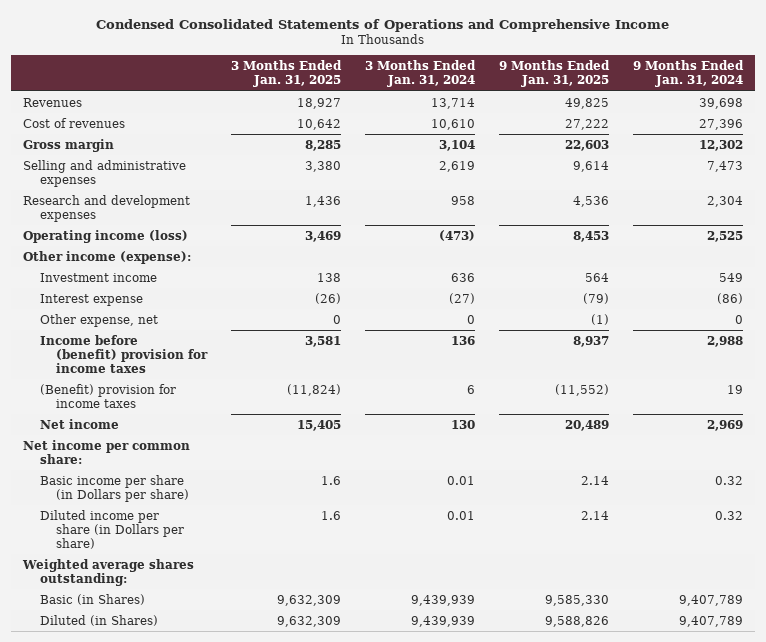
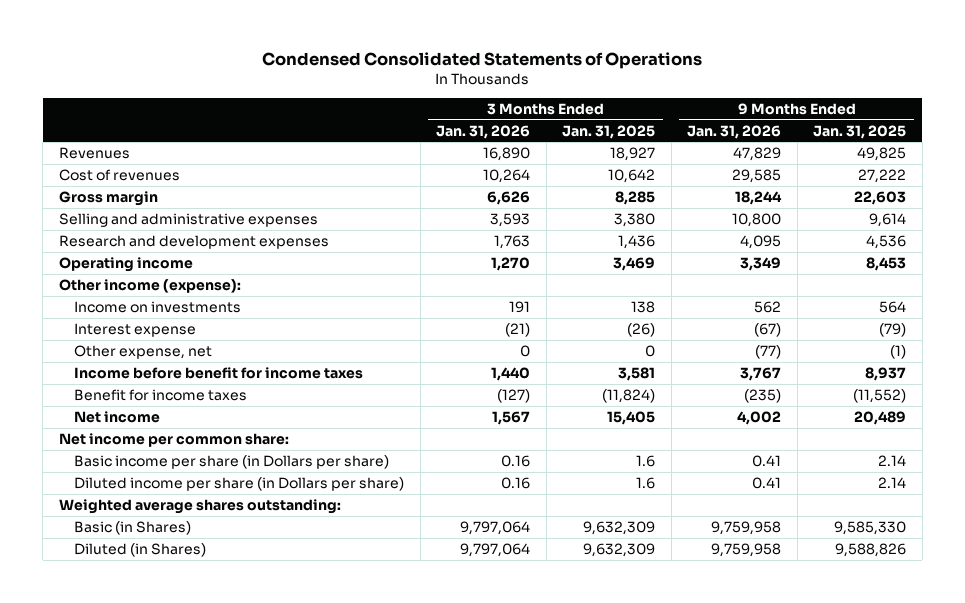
[96,18,670,32] Condensed Consolidated Statements of Operations and Comprehensive Income -> [262,51,703,69] Condensed Consolidated Statements of Operations
[364,60,476,88] 3 Months Ended Jan. 31, 2024 -> none
[632,60,744,88] 9 Months Ended Jan. 31, 2024 -> none
none -> [436,124,531,139] Jan. 31, 2026
none -> [687,124,782,139] Jan. 31, 2026
[23,229,189,243] Operating income (loss) -> [58,257,193,273] Operating income
[39,272,157,282] Investment income -> [74,301,242,314] Income on investments
[39,334,208,373] Income before (benefit) provision for income taxes -> [74,367,364,380] Income before benefit for income taxes
[39,383,176,408] (Benefit) provision for income taxes -> [74,389,248,402] Benefit for income taxes

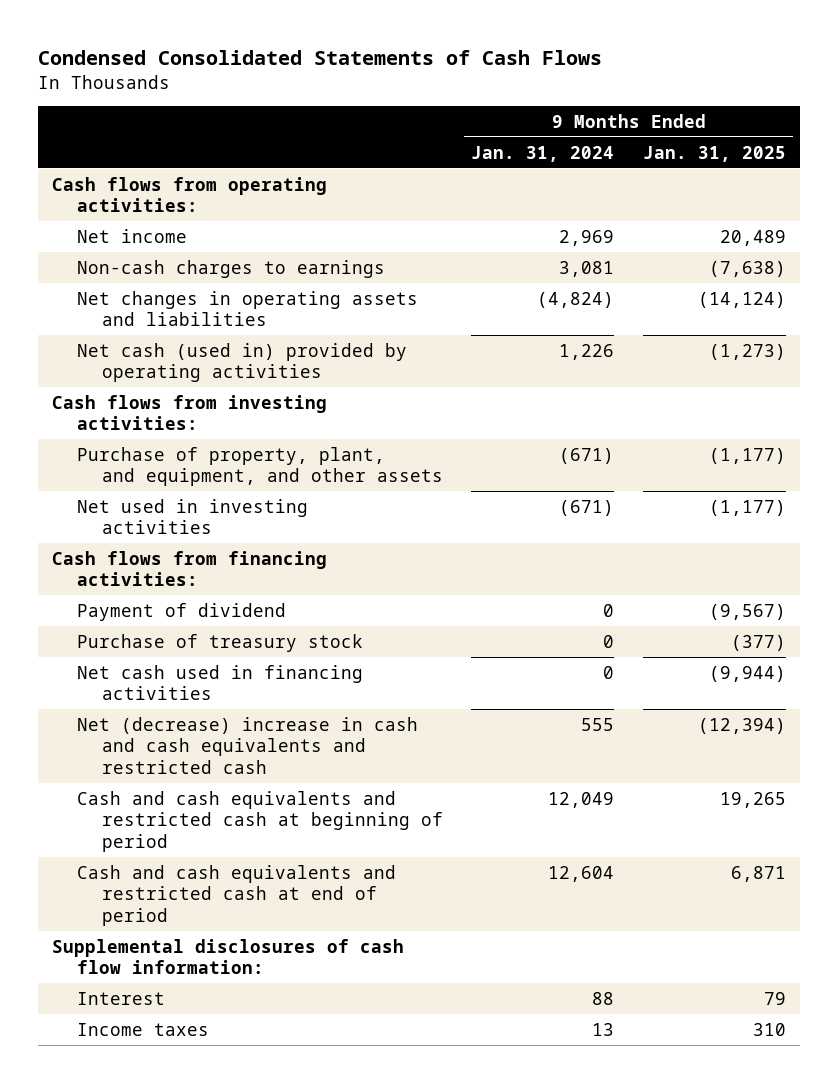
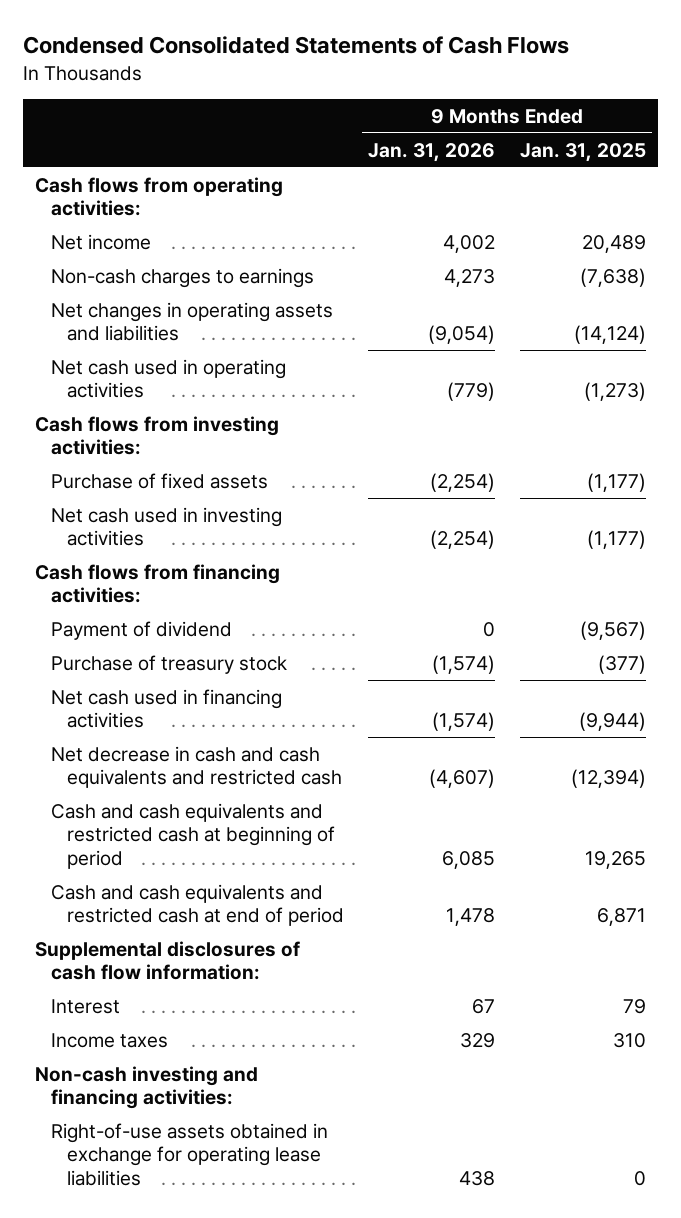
[471,145,615,162] Jan. 31, 2024 -> none
none -> [368,142,496,162] Jan. 31, 2026
[76,342,407,383] Net cash (used in) provided by operating activities -> [50,358,286,399] Net cash used in operating activities
[76,446,443,487] Purchase of property, plant, and equipment, and other assets -> [50,472,268,489] Purchase of fixed assets
[76,498,308,535] Net used in investing activities -> [50,506,282,547] Net cash used in investing activities
[76,716,418,774] Net (decrease) increase in cash and cash equivalents and restricted cash -> [50,745,342,789] Net decrease in cash and cash equivalents and restricted cash
none -> [34,1065,258,1110] Non-cash investing and financing activities:
none -> [50,1122,328,1186] Right-of-use assets obtained in exchange for operating lease liabilities

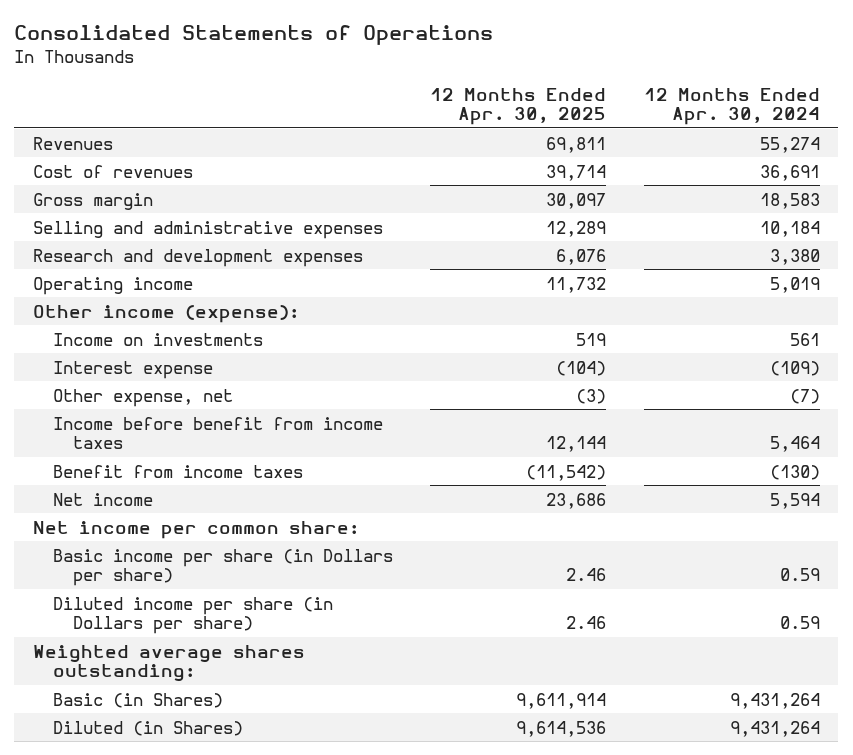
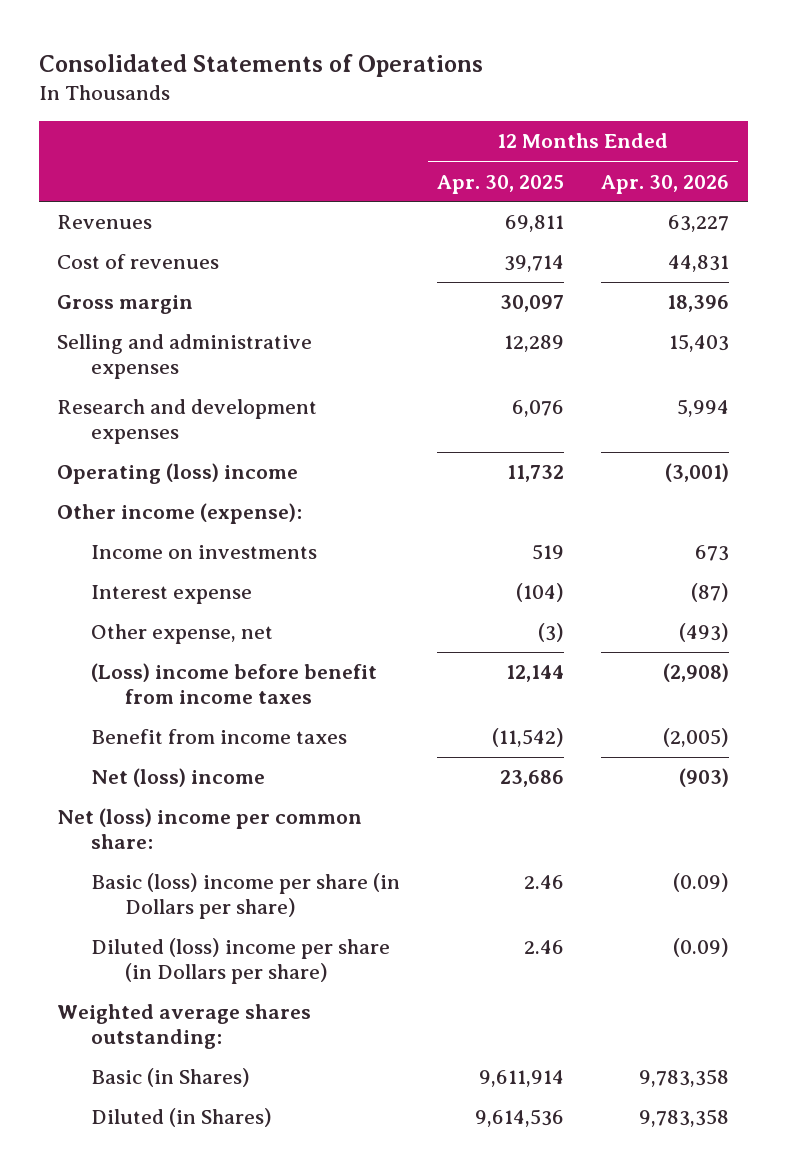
[643,87,820,126] 12 Months Ended Apr. 30, 2024 -> none
none -> [600,174,729,194] Apr. 30, 2026
[32,276,193,295] Operating income -> [57,463,299,485] Operating (loss) income
[53,416,384,450] Income before benefit from income taxes -> [91,663,378,705] (Loss) income before benefit from income taxes
[53,492,154,506] Net income -> [91,768,266,788] Net (loss) income
[32,520,359,539] Net income per common share: -> [57,808,363,850] Net (loss) income per common share:
[53,548,394,587] Basic income per share (in Dollars per share) -> [91,873,401,920] Basic (loss) income per share (in Dollars per share)
[53,596,334,635] Diluted income per share (in Dollars per share) -> [91,938,391,985] Diluted (loss) income per share (in Dollars per share)

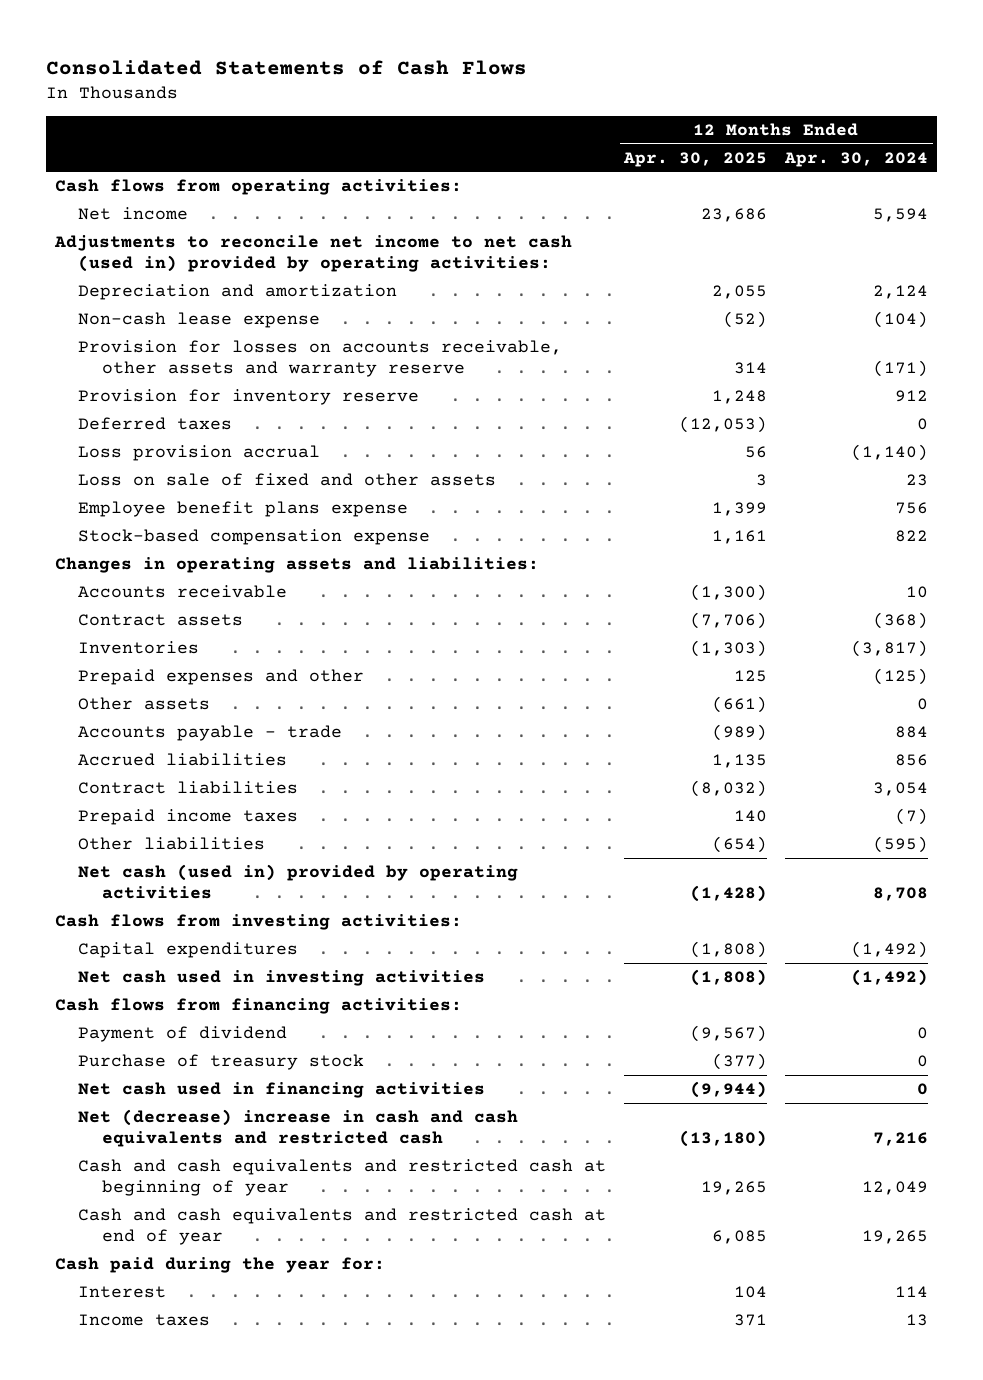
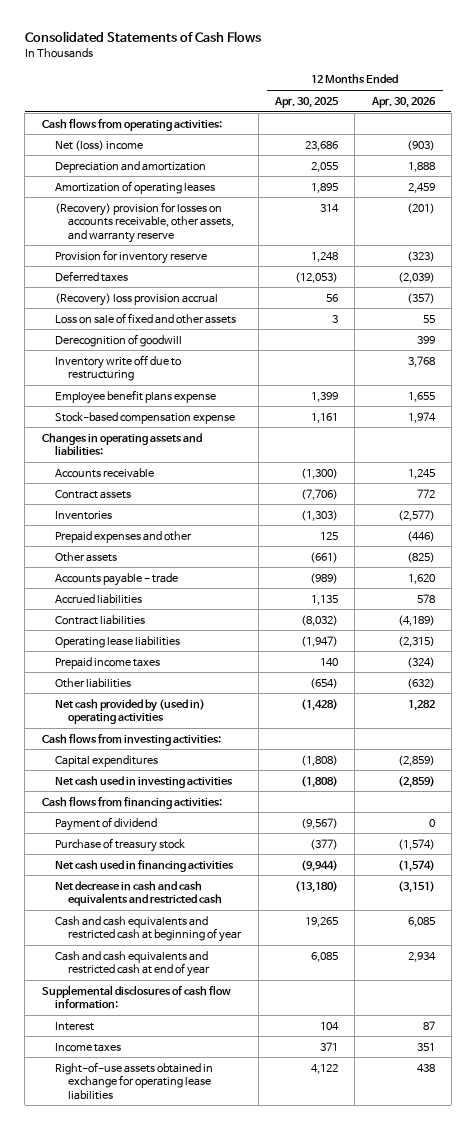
[784,151,929,167] Apr. 30, 2024 -> none
none -> [370,96,436,108] Apr. 30, 2026
[53,235,572,273] Adjustments to reconcile net income to net cash (used in) provided by operating activities: -> none
[78,207,189,221] Net income -> [55,139,144,151] Net (loss) income
[78,312,321,329] Non-cash lease expense -> none
none -> [55,180,216,194] Amortization of operating leases
[78,340,563,378] Provision for losses on accounts receivable, other assets and warranty reserve -> [55,201,235,243] (Recovery) provision for losses on accounts receivable, other assets, and warranty reserve
[78,445,321,462] Loss provision accrual -> [55,292,219,306] (Recovery) loss provision accrual
none -> [55,333,183,347] Derecognition of goodwill
none -> [55,354,182,382] Inventory write off due to restructuring
none -> [55,635,181,648] Operating lease liabilities
[78,864,519,900] Net cash (used in) provided by operating activities -> [55,698,206,725] Net cash provided by (used in) operating activities
[78,1109,519,1148] Net (decrease) increase in cash and cash equivalents and restricted cash -> [55,880,223,907] Net decrease in cash and cash equivalents and restricted cash
[54,1257,385,1274] Cash paid during the year for: -> none
none -> [41,984,231,1010] Supplemental disclosures of cash flow information:
none -> [55,1061,214,1100] Right-of-use assets obtained in exchange for operating lease liabilities

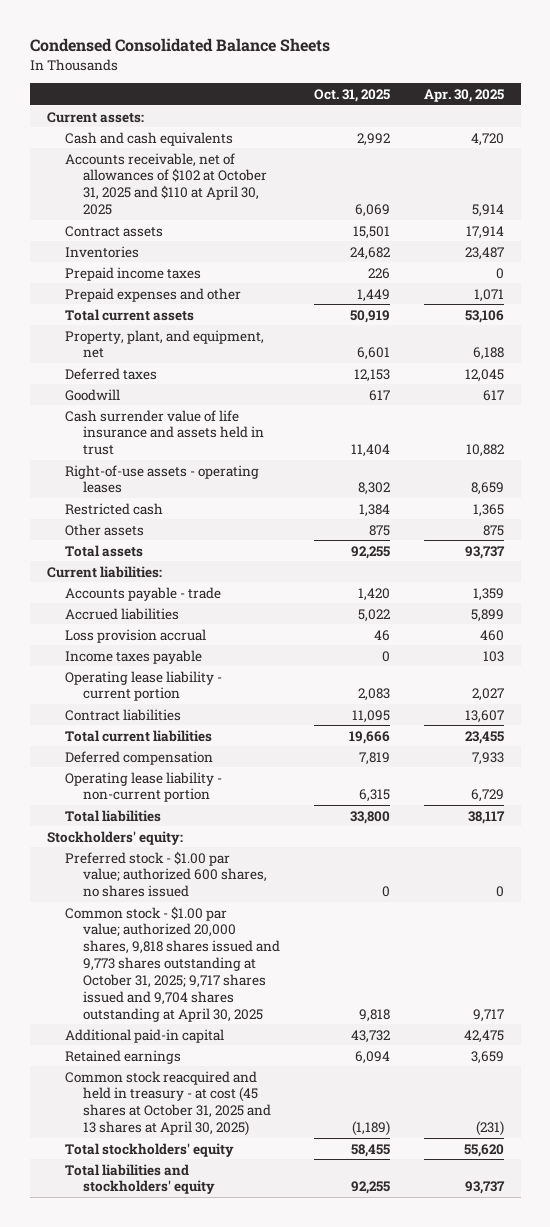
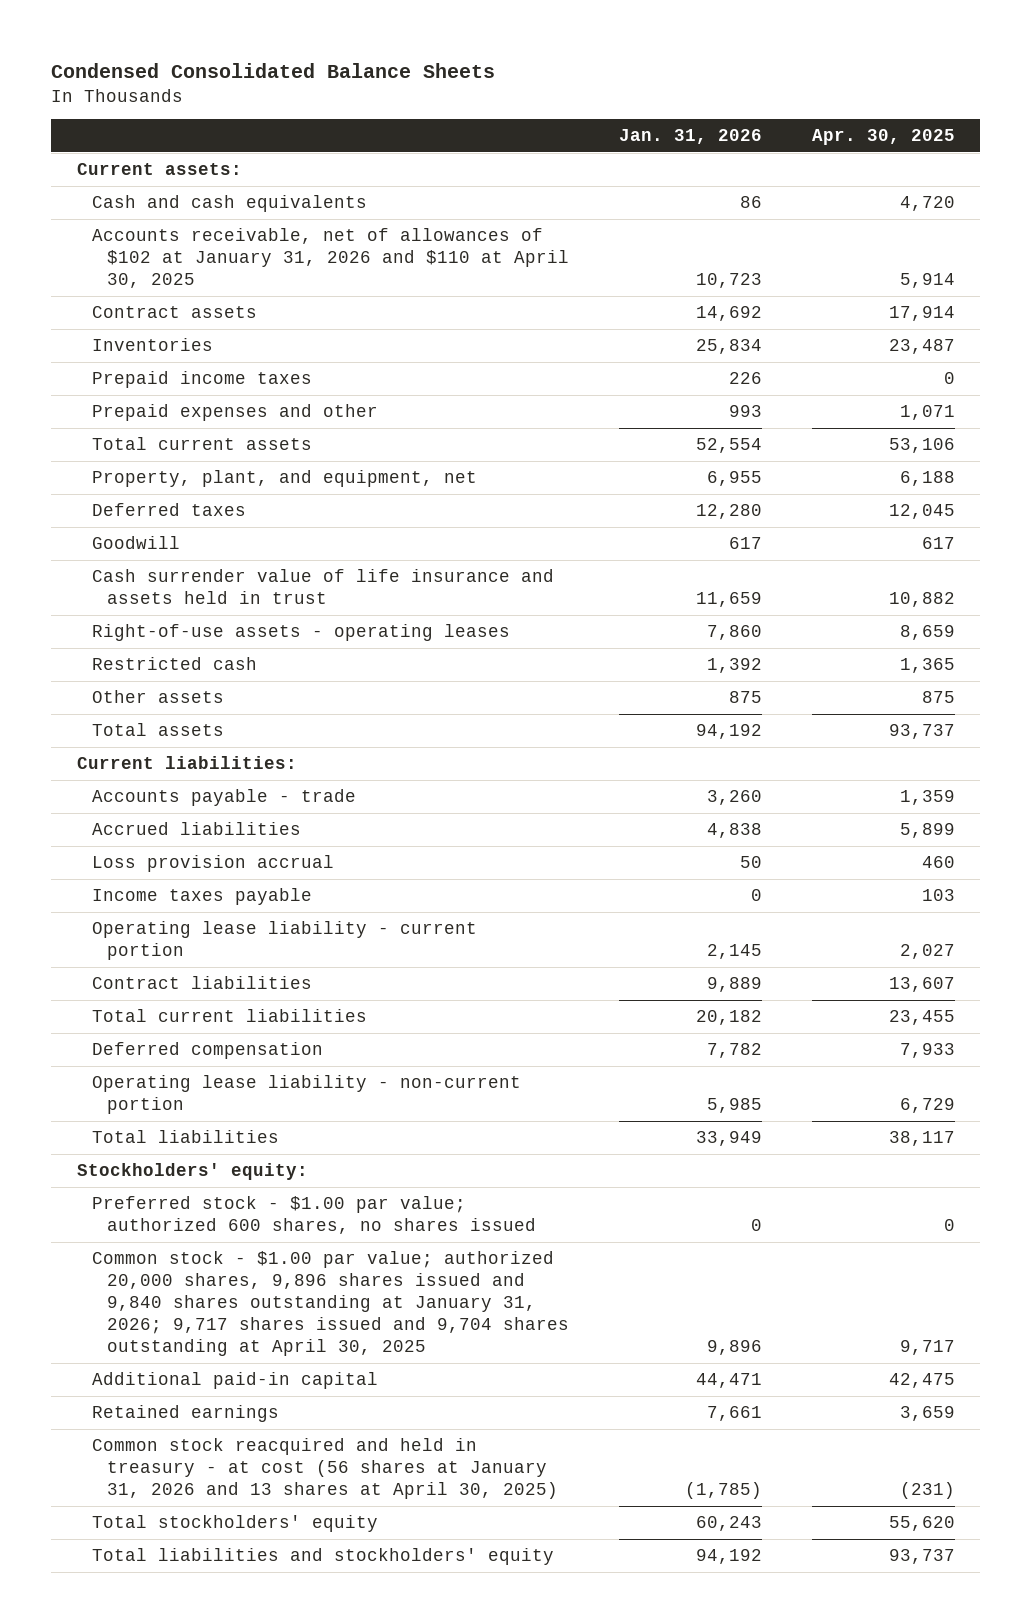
[313,88,390,102] Oct. 31, 2025 -> none
none -> [619,128,763,144] Jan. 31, 2026
[64,152,268,216] Accounts receivable, net of allowances of $102 at October 31, 2025 and $110 at April 30, 2025 -> [91,228,569,289] Accounts receivable, net of allowances of $102 at January 31, 2026 and $110 at April 30, 2025
[64,905,281,1022] Common stock - $1.00 par value; authorized 20,000 shares, 9,818 shares issued and 9,773 shares outstanding at October 31, 2025; 9,717 shares issued and 9,704 shares outstanding at April 30, 2025 -> [91,1251,569,1357] Common stock - $1.00 par value; authorized 20,000 shares, 9,896 shares issued and 9,840 shares outstanding at January 31, 2026; 9,717 shares issued and 9,704 shares outstanding at April 30, 2025
[64,1070,272,1137] Common stock reacquired and held in treasury - at cost (45 shares at October 31, 2025 and 13 shares at April 30, 2025) -> [91,1438,558,1500] Common stock reacquired and held in treasury - at cost (56 shares at January 31, 2026 and 13 shares at April 30, 2025)

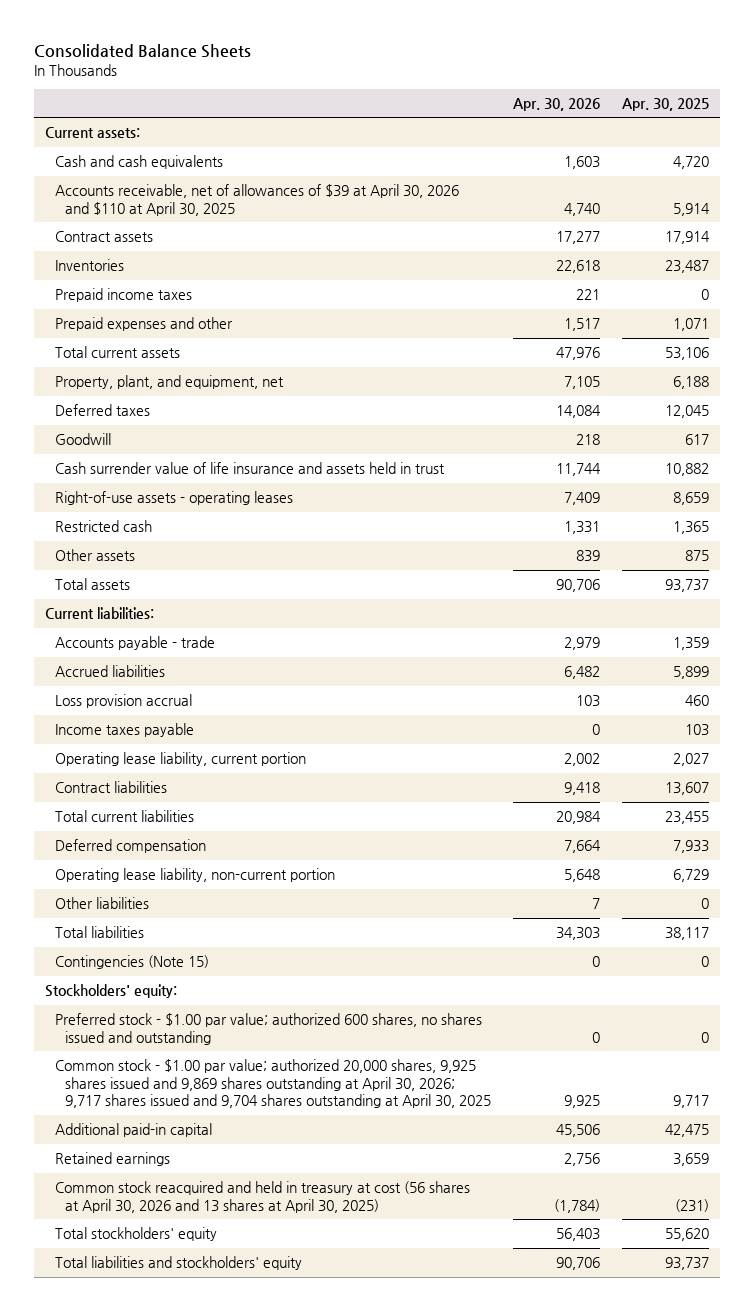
[51,63,496,79] Condensed Consolidated Balance Sheets -> [34,43,252,58] Consolidated Balance Sheets
[619,128,763,144] Jan. 31, 2026 -> none
none -> [513,97,601,111] Apr. 30, 2026
[91,228,569,289] Accounts receivable, net of allowances of $102 at January 31, 2026 and $110 at April 30, 2025 -> [55,184,460,216] Accounts receivable, net of allowances of $39 at April 30, 2026 and $110 at April 30, 2025
[91,921,477,961] Operating lease liability - current portion -> [55,752,307,767] Operating lease liability, current portion
[91,1075,521,1115] Operating lease liability - non-current portion -> [55,868,336,883] Operating lease liability, non-current portion
none -> [55,897,150,910] Other liabilities
none -> [55,955,210,970] Contingencies (Note 15)
[91,1196,536,1235] Preferred stock - $1.00 par value; authorized 600 shares, no shares issued -> [55,1013,483,1045] Preferred stock - $1.00 par value; authorized 600 shares, no shares issued and outstanding
[91,1251,569,1357] Common stock - $1.00 par value; authorized 20,000 shares, 9,896 shares issued and 9,840 shares outstanding at January 31, 2026; 9,717 shares issued and 9,704 shares outstanding at April 30, 2025 -> [55,1059,492,1109] Common stock - $1.00 par value; authorized 20,000 shares, 9,925 shares issued and 9,869 shares outstanding at April 30, 2026; 9,717 shares issued and 9,704 shares outstanding at April 30, 2025
[91,1438,558,1500] Common stock reacquired and held in treasury - at cost (56 shares at January 31, 2026 and 13 shares at April 30, 2025) -> [55,1181,471,1213] Common stock reacquired and held in treasury at cost (56 shares at April 30, 2026 and 13 shares at April 30, 2025)

